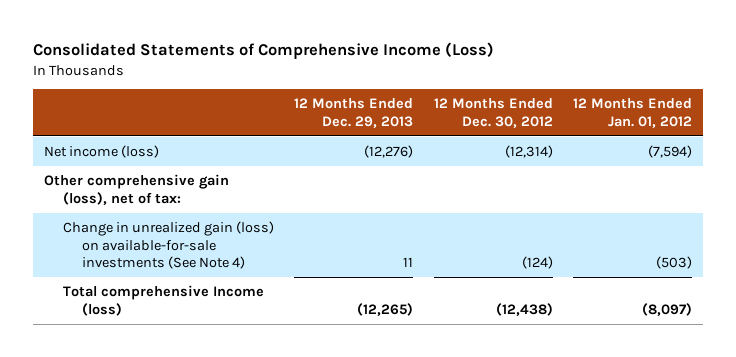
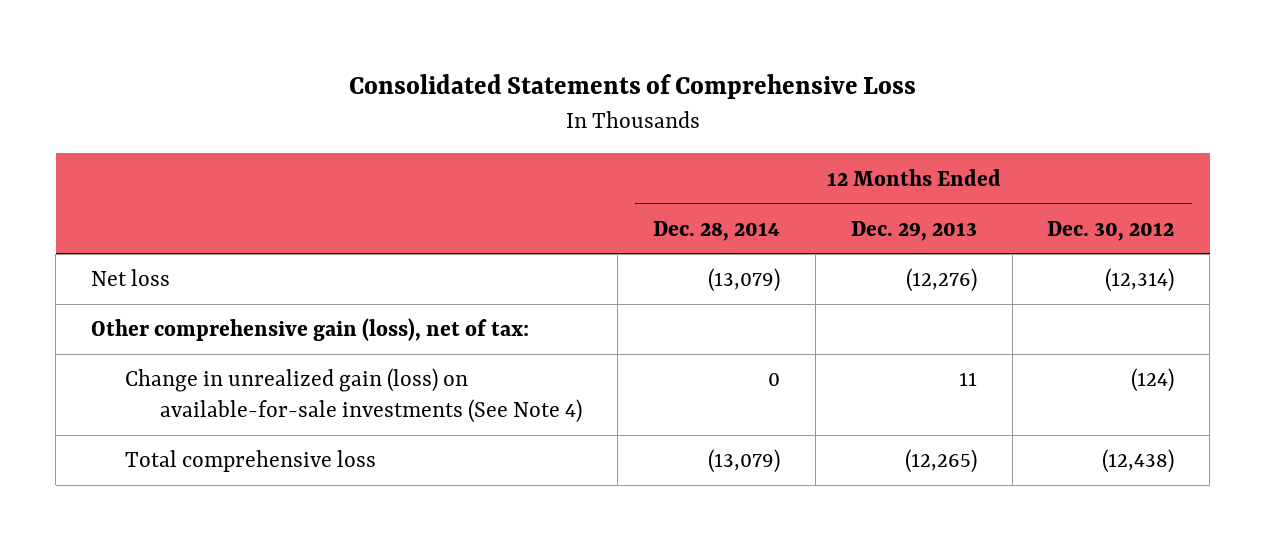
[33,42,495,60] Consolidated Statements of Comprehensive Income (Loss) -> [348,74,916,100] Consolidated Statements of Comprehensive Loss
[573,97,693,128] 12 Months Ended Jan. 01, 2012 -> none
none -> [652,220,780,241] Dec. 28, 2014
[43,144,159,158] Net income (loss) -> [90,269,170,287] Net loss
[62,284,264,316] Total comprehensive Income (loss) -> [125,450,377,473] Total comprehensive loss

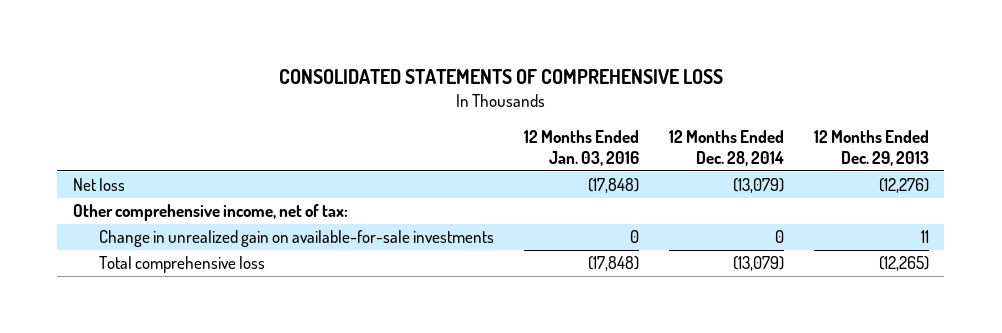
[348,74,916,100] Consolidated Statements of Comprehensive Loss -> [278,68,723,84] CONSOLIDATED STATEMENTS OF COMPREHENSIVE LOSS
[1047,220,1175,241] Dec. 30, 2012 -> none
none -> [523,129,639,167] 12 Months Ended Jan. 03, 2016
[90,318,529,342] Other comprehensive gain (loss), net of tax: -> [72,204,348,222] Other comprehensive income, net of tax:
[125,368,583,423] Change in unrealized gain (loss) on available-for-sale investments (See Note 4) -> [98,230,494,248] Change in unrealized gain on available-for-sale investments

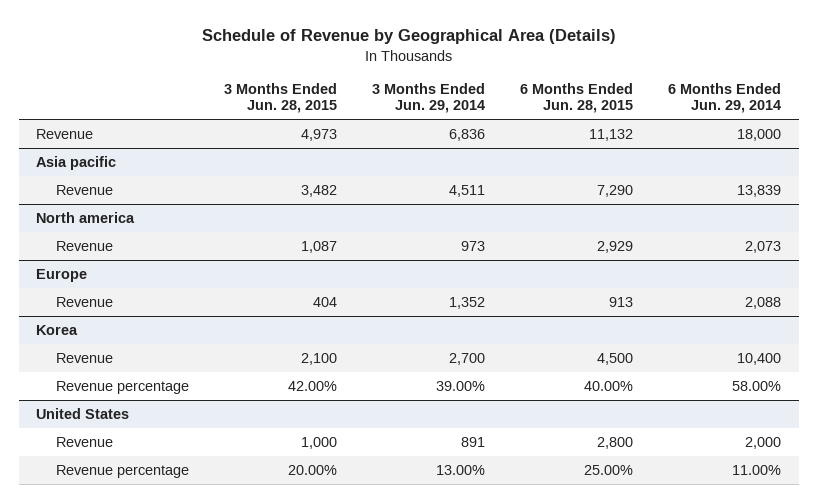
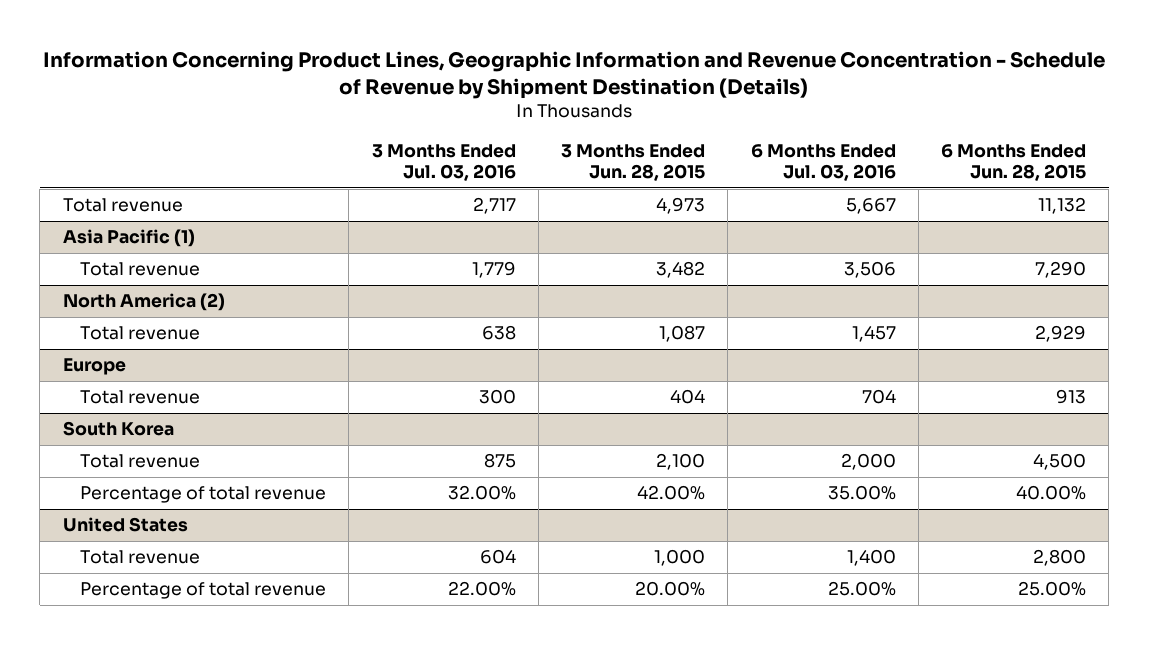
[201,29,616,45] Schedule of Revenue by Geographical Area (Details) -> [43,50,1106,99] Information Concerning Product Lines, Geographic Information and Revenue Concentration - Schedule of Revenue by Shipment Destination (Details)
[372,82,486,114] 3 Months Ended Jun. 29, 2014 -> none
[668,82,782,114] 6 Months Ended Jun. 29, 2014 -> none
none -> [371,143,516,181] 3 Months Ended Jul. 03, 2016
none -> [750,143,896,181] 6 Months Ended Jul. 03, 2016
[36,128,94,139] Revenue -> [62,198,183,213] Total revenue
[36,155,117,170] Asia pacific -> [62,229,195,248] Asia Pacific (1)
[56,184,114,195] Revenue -> [80,262,201,277] Total revenue
[36,211,136,223] North america -> [62,293,225,312] North America (2)
[56,240,114,251] Revenue -> [80,326,201,341] Total revenue
[56,296,114,307] Revenue -> [80,390,201,405] Total revenue
[36,324,79,335] Korea -> [62,421,174,437] South Korea
[56,352,114,363] Revenue -> [80,454,201,469] Total revenue
[56,380,190,394] Revenue percentage -> [80,486,327,504] Percentage of total revenue
[56,436,114,447] Revenue -> [80,550,201,565] Total revenue
[56,464,190,478] Revenue percentage -> [80,582,327,600] Percentage of total revenue

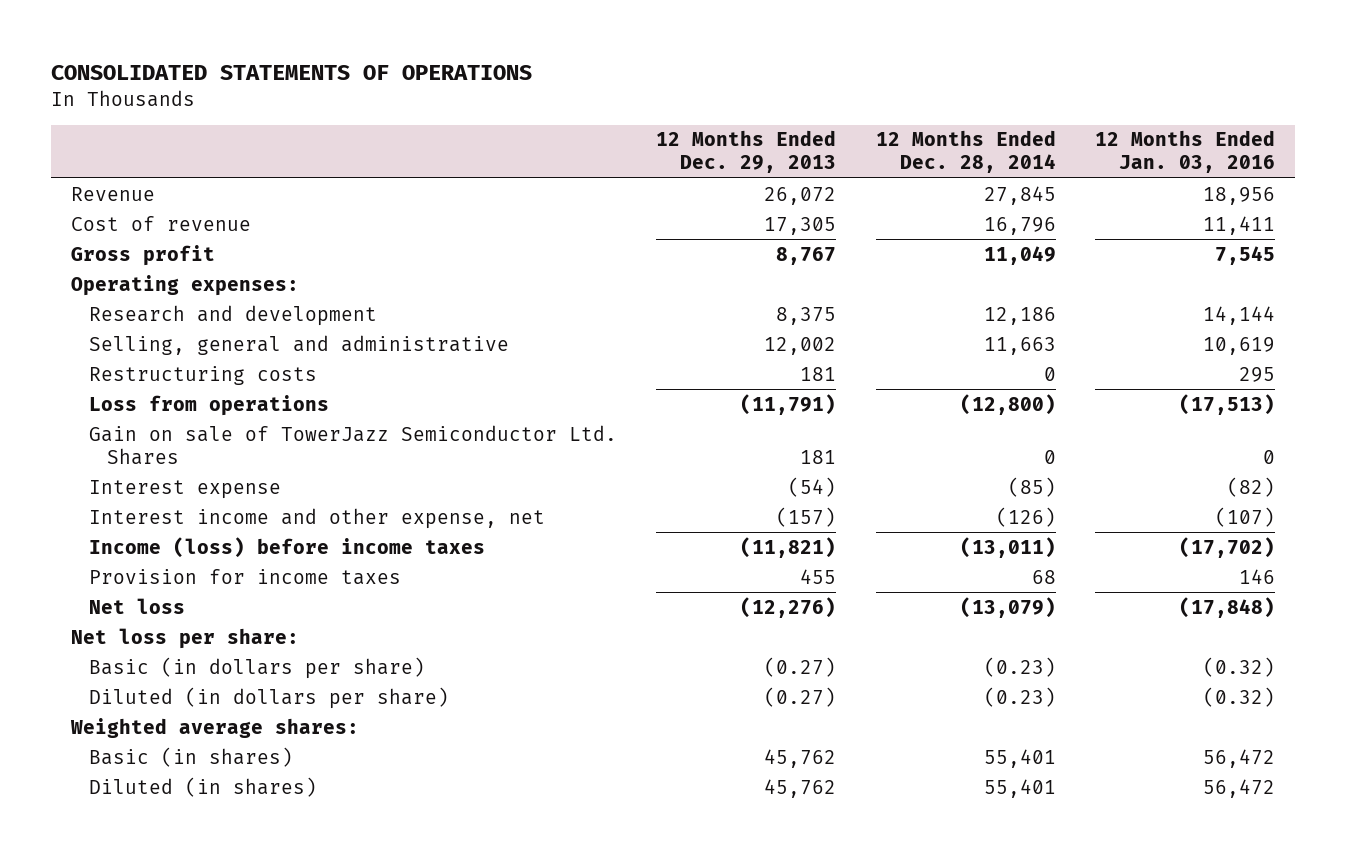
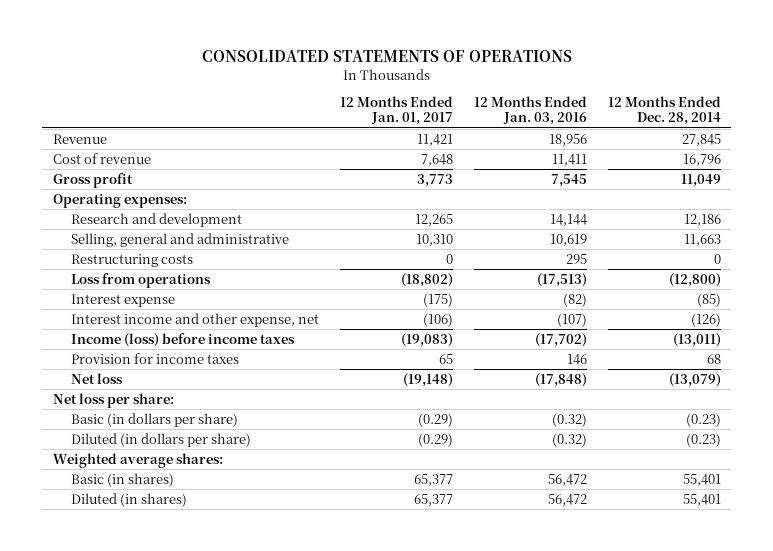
[656,130,837,174] 12 Months Ended Dec. 29, 2013 -> none
none -> [339,96,453,126] 12 Months Ended Jan. 01, 2017
[89,424,618,465] Gain on sale of TowerJazz Semiconductor Ltd. Shares -> none

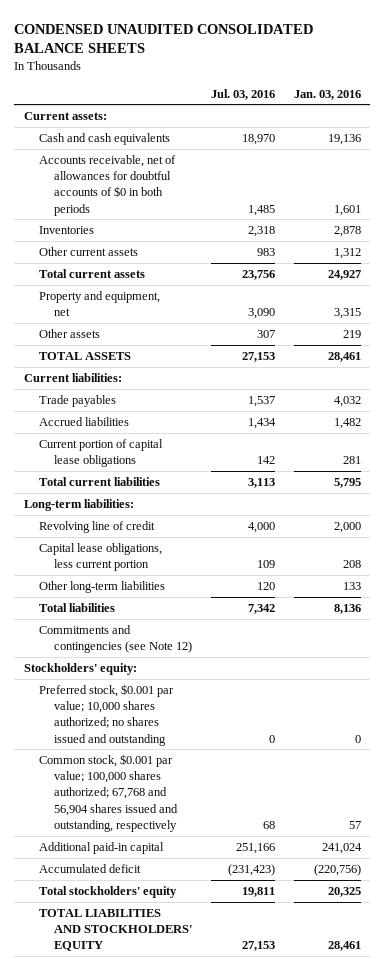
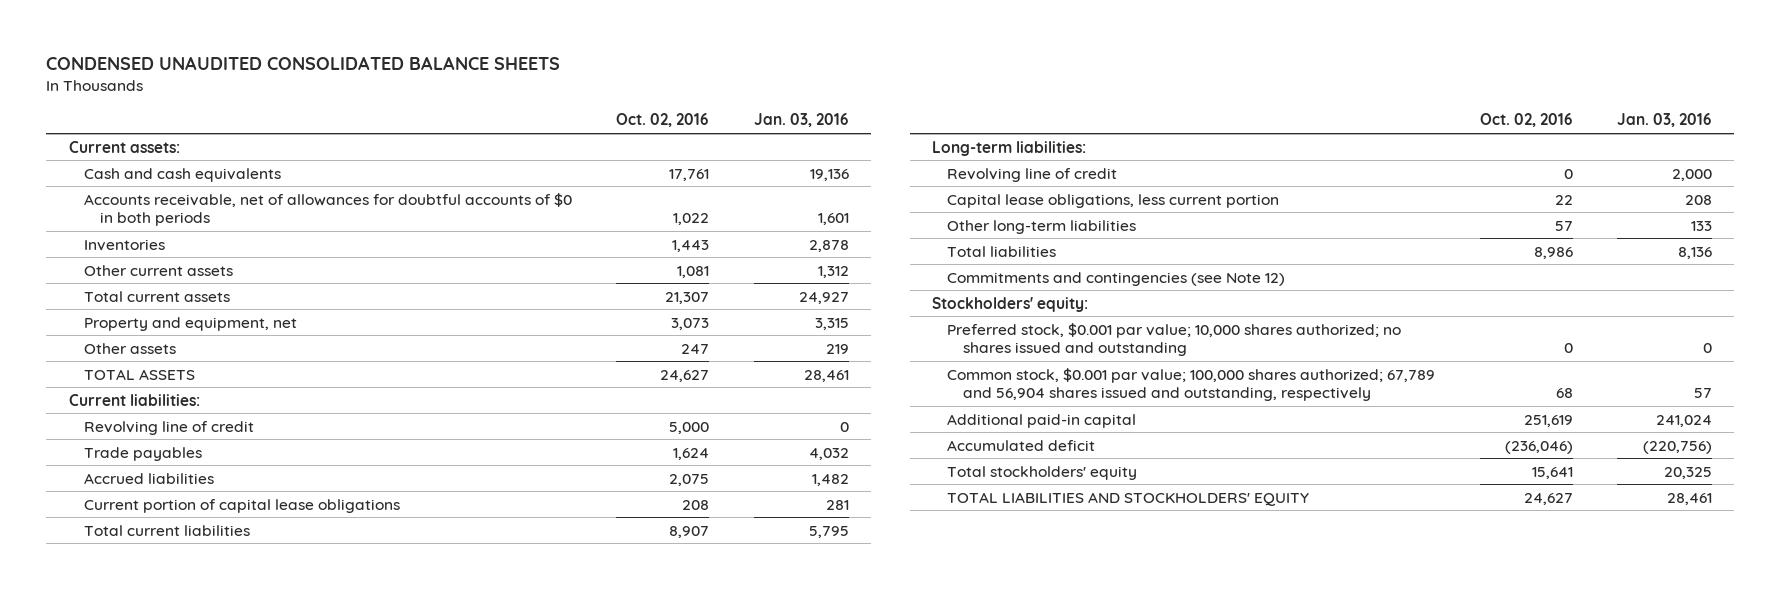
[211,88,276,100] Jul. 03, 2016 -> none
none -> [616,113,710,128] Oct. 02, 2016
none -> [84,420,255,435] Revolving line of credit
[38,753,179,832] Common stock, $0.001 par value; 100,000 shares authorized; 67,768 and 56,904 shares issued and outstanding, respectively -> [947,367,1436,402] Common stock, $0.001 par value; 100,000 shares authorized; 67,789 and 56,904 shares issued and outstanding, respectively

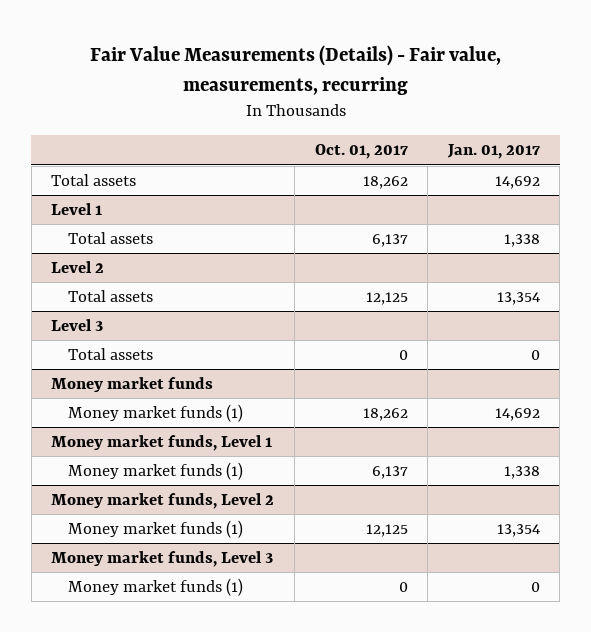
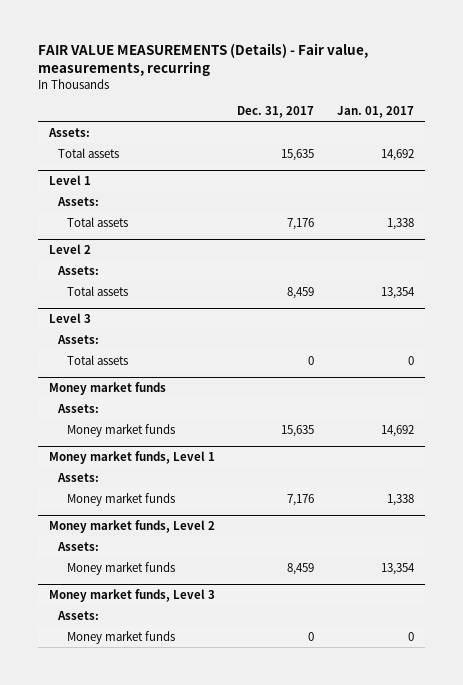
[89,44,501,95] Fair Value Measurements (Details) - Fair value, measurements, recurring -> [37,43,368,77] FAIR VALUE MEASUREMENTS (Details) - Fair value, measurements, recurring
[314,144,408,160] Oct. 01, 2017 -> none
none -> [237,106,315,119] Dec. 31, 2017
none -> [47,127,90,137] Assets:
none -> [56,196,99,206] Assets:
none -> [56,265,99,275] Assets:
none -> [56,334,99,344] Assets:
none -> [56,403,99,413] Assets:
[67,404,243,423] Money market funds (1) -> [67,423,176,437] Money market funds
none -> [56,472,99,482] Assets:
[67,462,243,481] Money market funds (1) -> [67,492,176,506] Money market funds
none -> [56,541,99,551] Assets:
[67,520,243,539] Money market funds (1) -> [67,561,176,575] Money market funds
none -> [56,610,99,620] Assets:
[67,578,243,597] Money market funds (1) -> [67,630,176,644] Money market funds

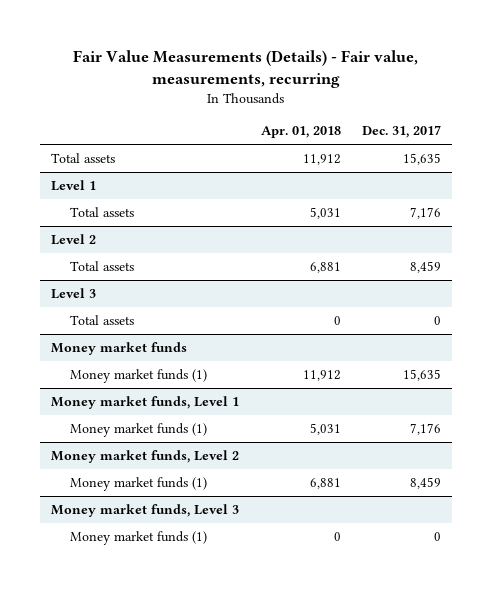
[37,43,368,77] FAIR VALUE MEASUREMENTS (Details) - Fair value, measurements, recurring -> [73,50,419,89] Fair Value Measurements (Details) - Fair value, measurements, recurring
[336,106,414,119] Jan. 01, 2017 -> none
none -> [260,126,341,139] Apr. 01, 2018
[47,127,90,137] Assets: -> none
[56,196,99,206] Assets: -> none
[56,265,99,275] Assets: -> none
[56,334,99,344] Assets: -> none
[56,403,99,413] Assets: -> none
[67,423,176,437] Money market funds -> [70,369,208,384] Money market funds (1)
[56,472,99,482] Assets: -> none
[67,492,176,506] Money market funds -> [70,423,208,438] Money market funds (1)
[56,541,99,551] Assets: -> none
[67,561,176,575] Money market funds -> [70,477,208,492] Money market funds (1)
[56,610,99,620] Assets: -> none
[67,630,176,644] Money market funds -> [70,531,208,546] Money market funds (1)

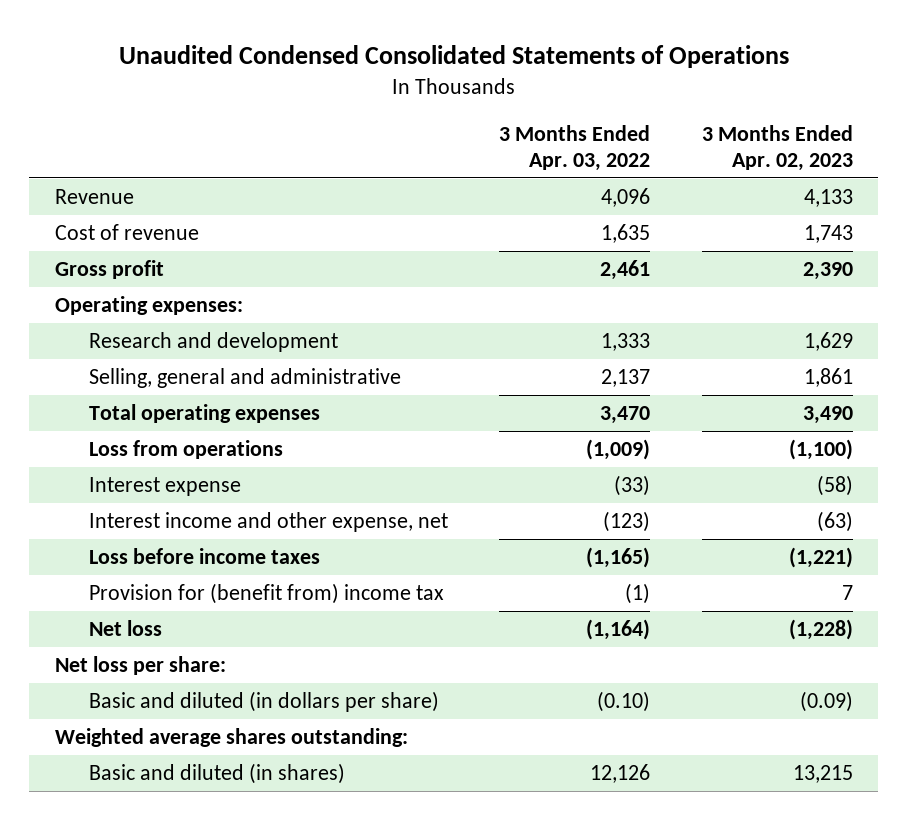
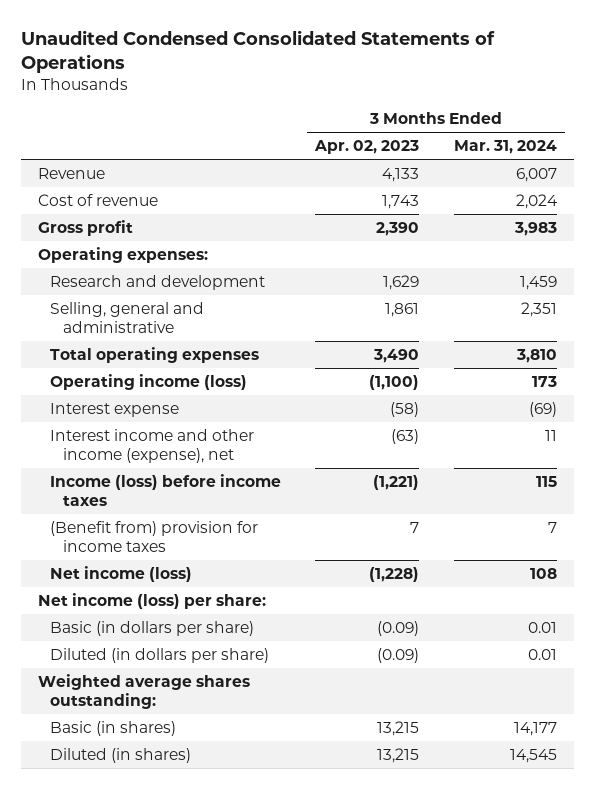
[499,125,651,172] 3 Months Ended Apr. 03, 2022 -> none
none -> [453,140,557,155] Mar. 31, 2024
[89,440,284,460] Loss from operations -> [50,373,248,390] Operating income (loss)
[89,512,449,533] Interest income and other expense, net -> [50,428,255,463] Interest income and other income (expense), net
[89,548,321,565] Loss before income taxes -> [50,473,282,506] Income (loss) before income taxes
[89,583,445,605] Provision for (benefit from) income tax -> [50,520,259,552] (Benefit from) provision for income taxes
[89,620,163,637] Net loss -> [50,565,193,582] Net income (loss)
[54,656,226,676] Net loss per share: -> [37,592,266,609] Net income (loss) per share:
[89,691,440,713] Basic and diluted (in dollars per share) -> [50,620,255,636] Basic (in dollars per share)
none -> [50,647,270,663] Diluted (in dollars per share)
[89,763,346,785] Basic and diluted (in shares) -> [50,720,177,736] Basic (in shares)
none -> [50,747,192,763] Diluted (in shares)

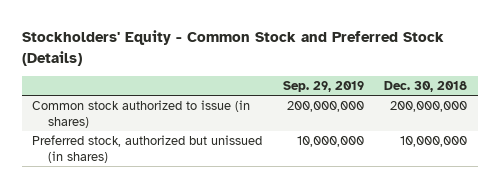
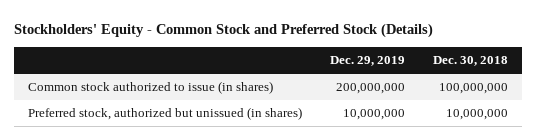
[282,80,364,92] Sep. 29, 2019 -> none
none -> [330,56,406,67] Dec. 29, 2019
[390,101,468,113] 200,000,000 -> [439,83,509,95] 100,000,000

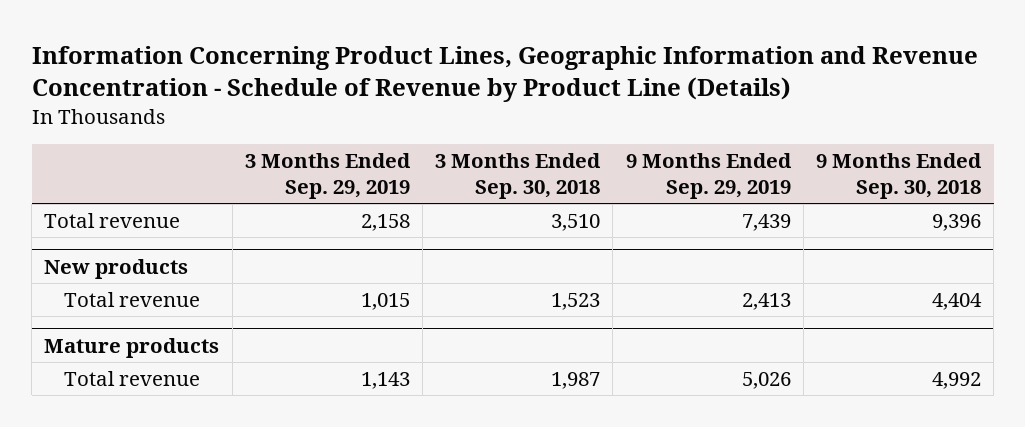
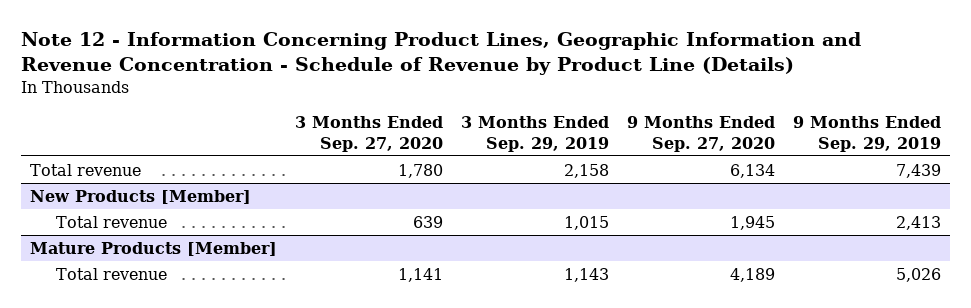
[31,45,978,102] Information Concerning Product Lines, Geographic Information and Revenue Concentration - Schedule of Revenue by Product Line (Details) -> [21,32,862,76] Note 12 - Information Concerning Product Lines, Geographic Information and Revenue Concentration - Schedule of Revenue by Product Line (Details)
[435,153,602,199] 3 Months Ended Sep. 30, 2018 -> none
[816,153,983,199] 9 Months Ended Sep. 30, 2018 -> none
none -> [295,116,444,152] 3 Months Ended Sep. 27, 2020
none -> [626,116,775,152] 9 Months Ended Sep. 27, 2020
[44,258,189,279] New products -> [30,189,252,204] New Products [Member]
[44,337,220,358] Mature products -> [30,241,278,256] Mature Products [Member]

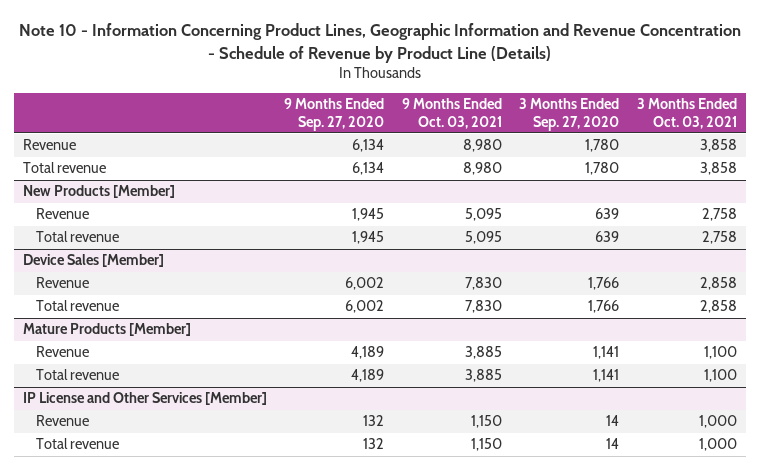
[21,32,862,76] Note 12 - Information Concerning Product Lines, Geographic Information and Revenue Concentration - Schedule of Revenue by Product Line (Details) -> [18,23,741,63] Note 10 - Information Concerning Product Lines, Geographic Information and Revenue Concentration - Schedule of Revenue by Product Line (Details)
[460,116,609,152] 3 Months Ended Sep. 29, 2019 -> none
[792,116,941,152] 9 Months Ended Sep. 29, 2019 -> none
none -> [401,98,502,129] 9 Months Ended Oct. 03, 2021
none -> [637,98,738,129] 3 Months Ended Oct. 03, 2021
none -> [22,139,76,151] Revenue
none -> [36,208,90,220] Revenue
none -> [22,254,164,268] Device Sales [Member]
none -> [36,277,90,289] Revenue
none -> [36,300,120,312] Total revenue
none -> [36,346,90,358] Revenue
none -> [22,392,267,406] IP License and Other Services [Member]
none -> [36,415,90,427] Revenue
none -> [36,438,120,450] Total revenue

